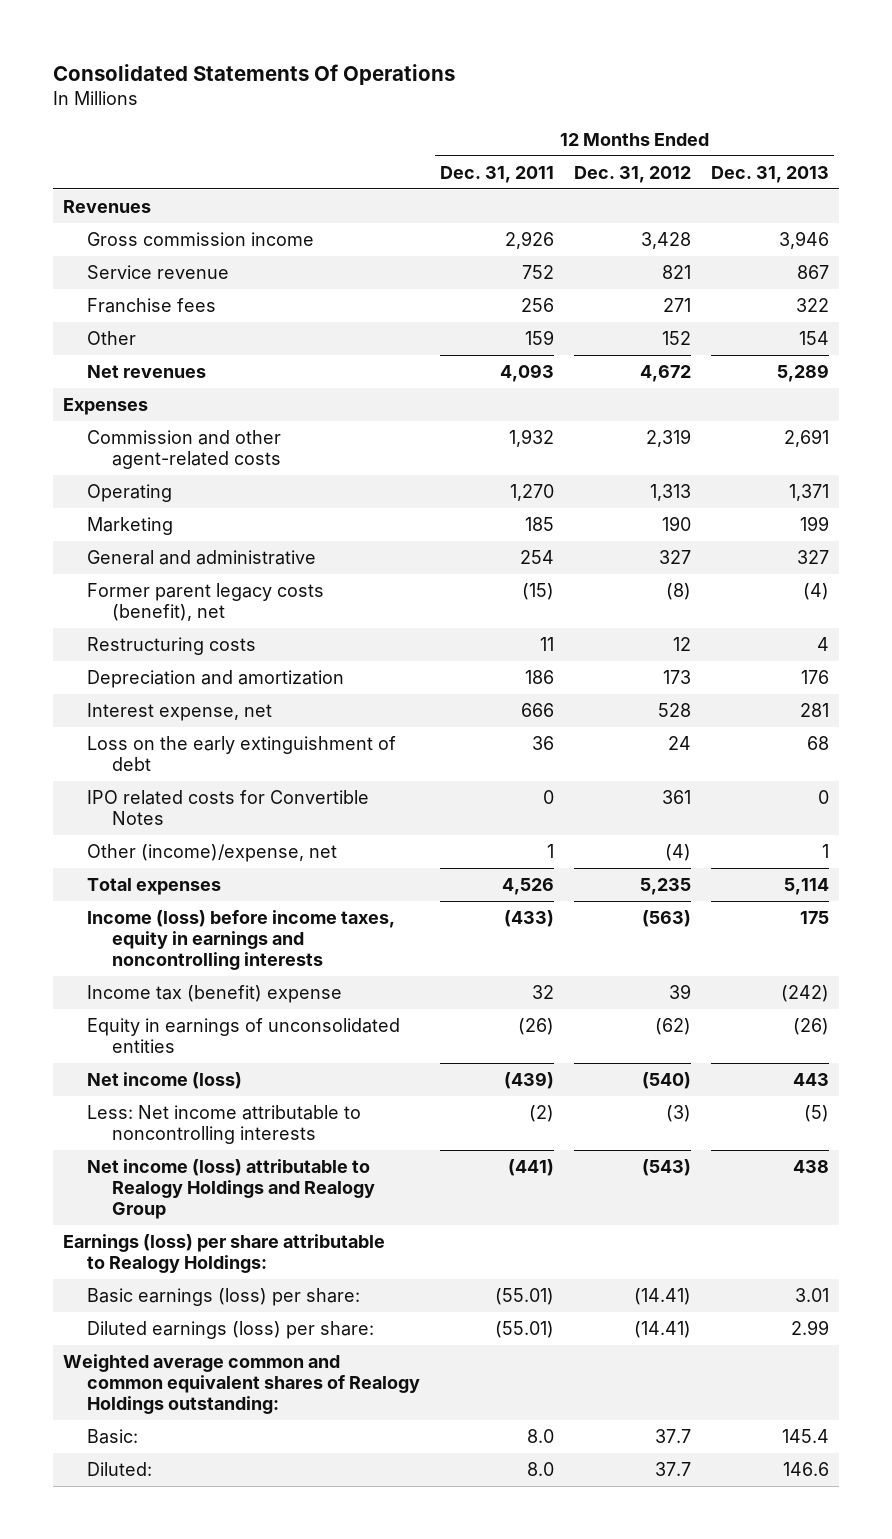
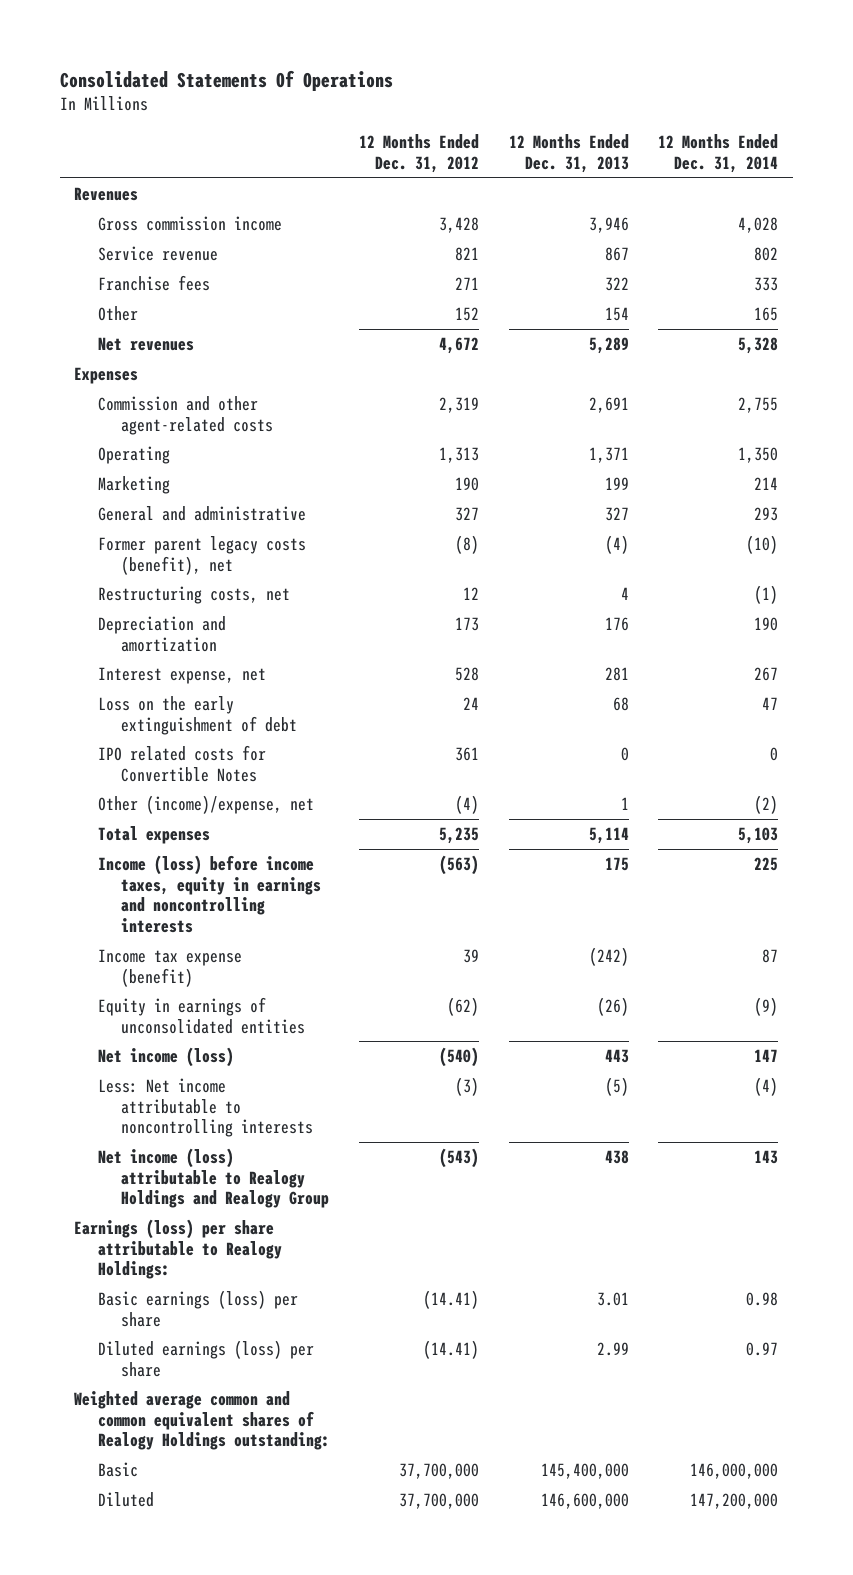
[440,165,555,183] Dec. 31, 2011 -> none
none -> [658,134,779,174] 12 Months Ended Dec. 31, 2014
[87,637,257,656] Restructuring costs -> [97,585,290,604] Restructuring costs, net
[87,985,343,1004] Income tax (benefit) expense -> [97,948,242,987] Income tax expense (benefit)
[87,1288,361,1307] Basic earnings (loss) per share: -> [97,1289,298,1327] Basic earnings (loss) per share
[87,1321,375,1340] Diluted earnings (loss) per share: -> [97,1339,314,1377] Diluted earnings (loss) per share
[87,1429,139,1445] Basic: -> [97,1461,138,1477] Basic
[655,1429,692,1444] 37.7 -> [399,1462,480,1479] 37,700,000
[781,1429,829,1444] 145.4 -> [540,1462,629,1479] 145,400,000
[87,1462,153,1477] Diluted: -> [97,1491,154,1507] Diluted
[655,1462,692,1477] 37.7 -> [399,1492,480,1509] 37,700,000
[782,1462,829,1477] 146.6 -> [540,1492,629,1509] 146,600,000

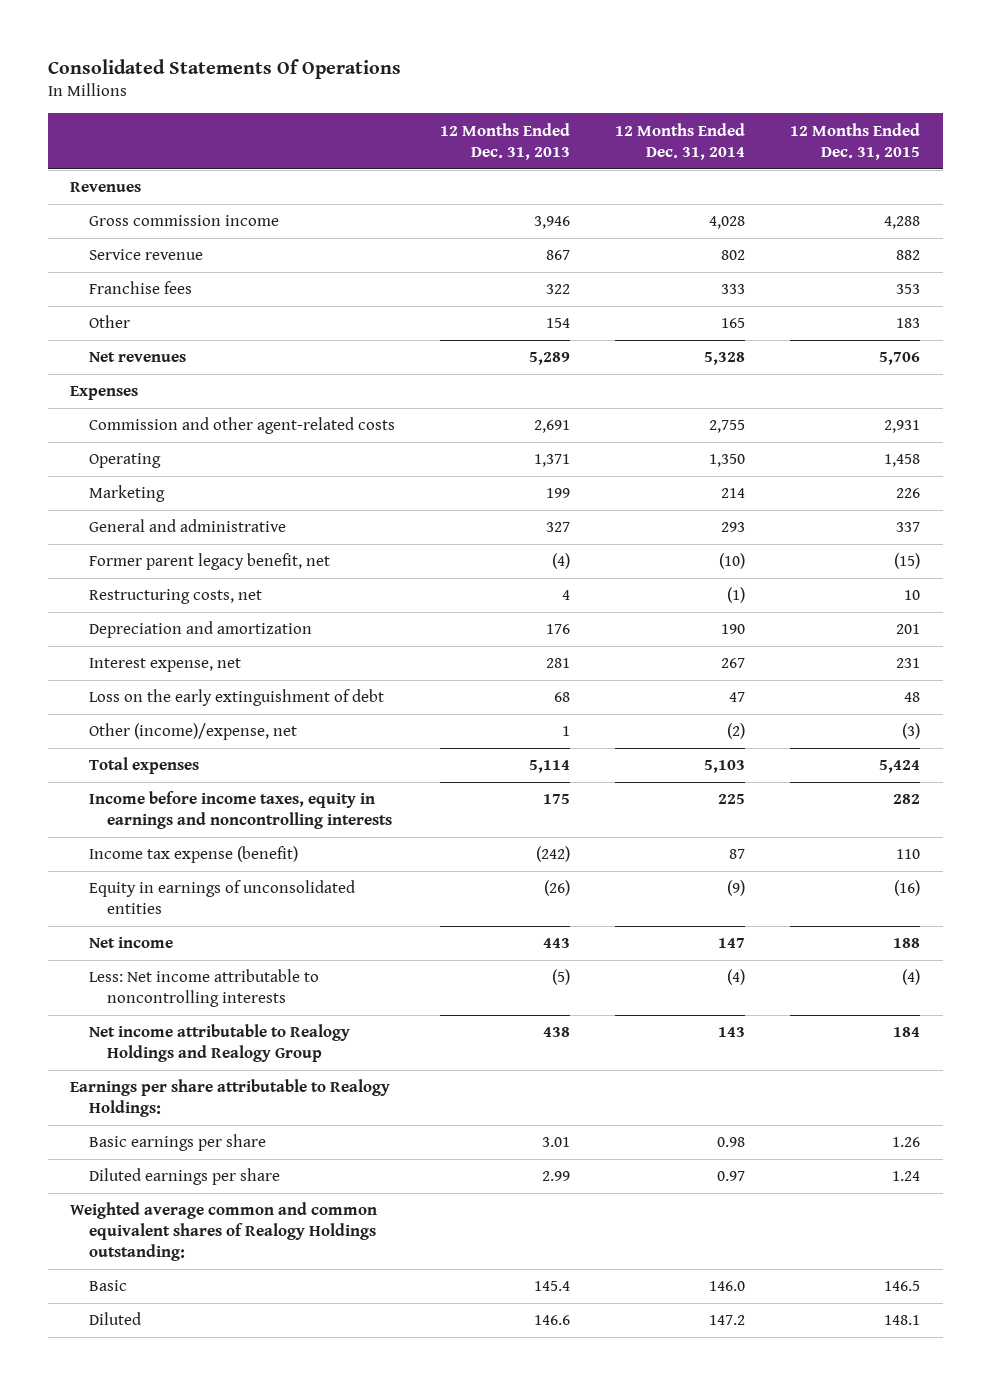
[359,134,480,174] 12 Months Ended Dec. 31, 2012 -> none
none -> [790,122,921,160] 12 Months Ended Dec. 31, 2015
[97,535,306,575] Former parent legacy costs (benefit), net -> [88,553,330,571] Former parent legacy benefit, net
[97,744,266,782] IPO related costs for Convertible Notes -> none
[97,854,321,933] Income (loss) before income taxes, equity in earnings and noncontrolling interests -> [88,791,393,830] Income before income taxes, equity in earnings and noncontrolling interests
[97,1046,234,1067] Net income (loss) -> [88,937,173,949] Net income
[97,1147,329,1209] Net income (loss) attributable to Realogy Holdings and Realogy Group -> [88,1024,350,1063] Net income attributable to Realogy Holdings and Realogy Group
[74,1218,282,1280] Earnings (loss) per share attributable to Realogy Holdings: -> [70,1079,391,1118] Earnings per share attributable to Realogy Holdings:
[97,1289,298,1327] Basic earnings (loss) per share -> [88,1134,266,1152] Basic earnings per share
[97,1339,314,1377] Diluted earnings (loss) per share -> [88,1168,280,1186] Diluted earnings per share
[540,1462,629,1479] 145,400,000 -> [533,1281,570,1292] 145.4
[690,1462,779,1479] 146,000,000 -> [709,1281,746,1292] 146.0
[540,1492,629,1509] 146,600,000 -> [533,1315,570,1326] 146.6
[690,1492,779,1509] 147,200,000 -> [709,1315,746,1326] 147.2

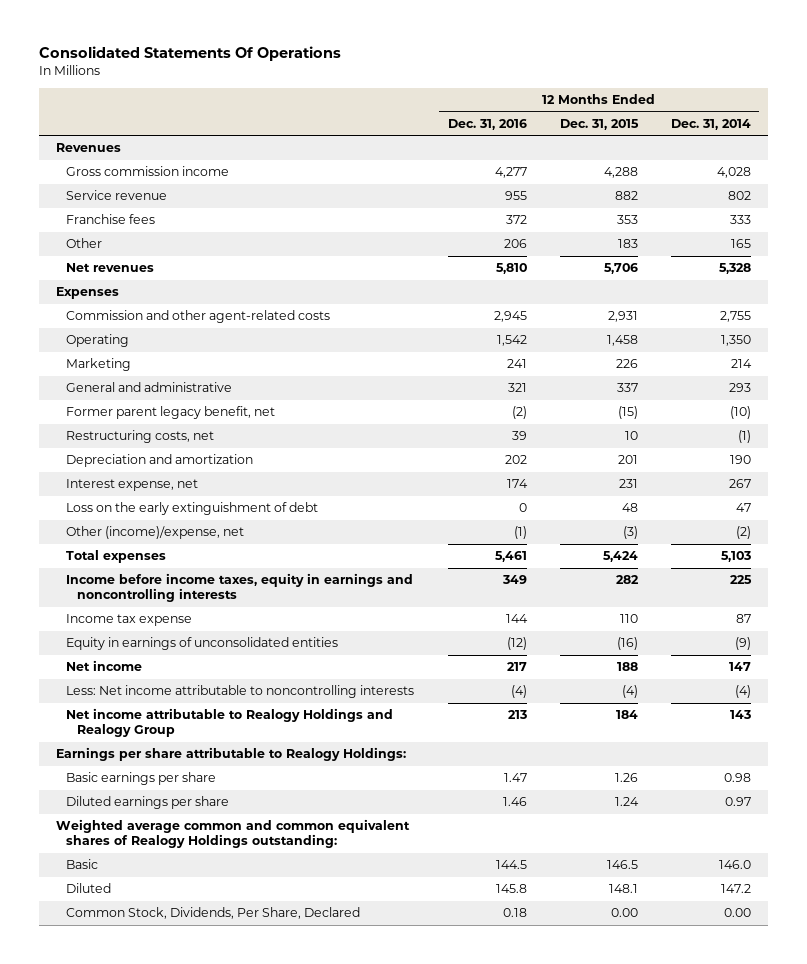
[439,122,570,160] 12 Months Ended Dec. 31, 2013 -> none
none -> [447,118,527,130] Dec. 31, 2016
[88,846,298,864] Income tax expense (benefit) -> [66,614,193,627] Income tax expense
none -> [66,907,361,920] Common Stock, Dividends, Per Share, Declared

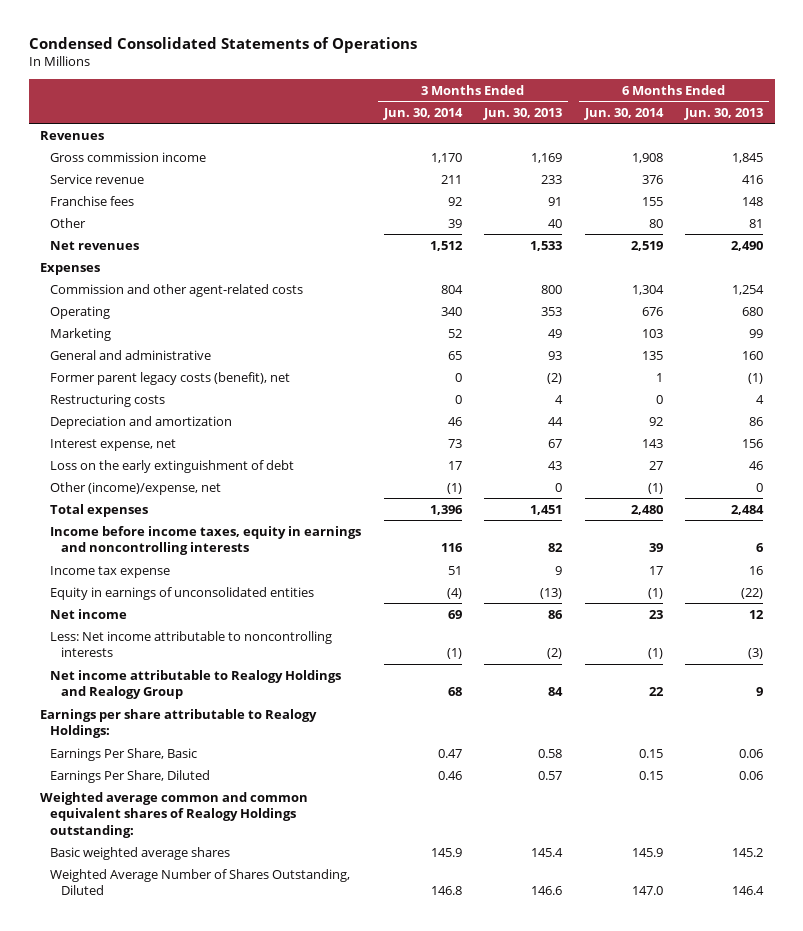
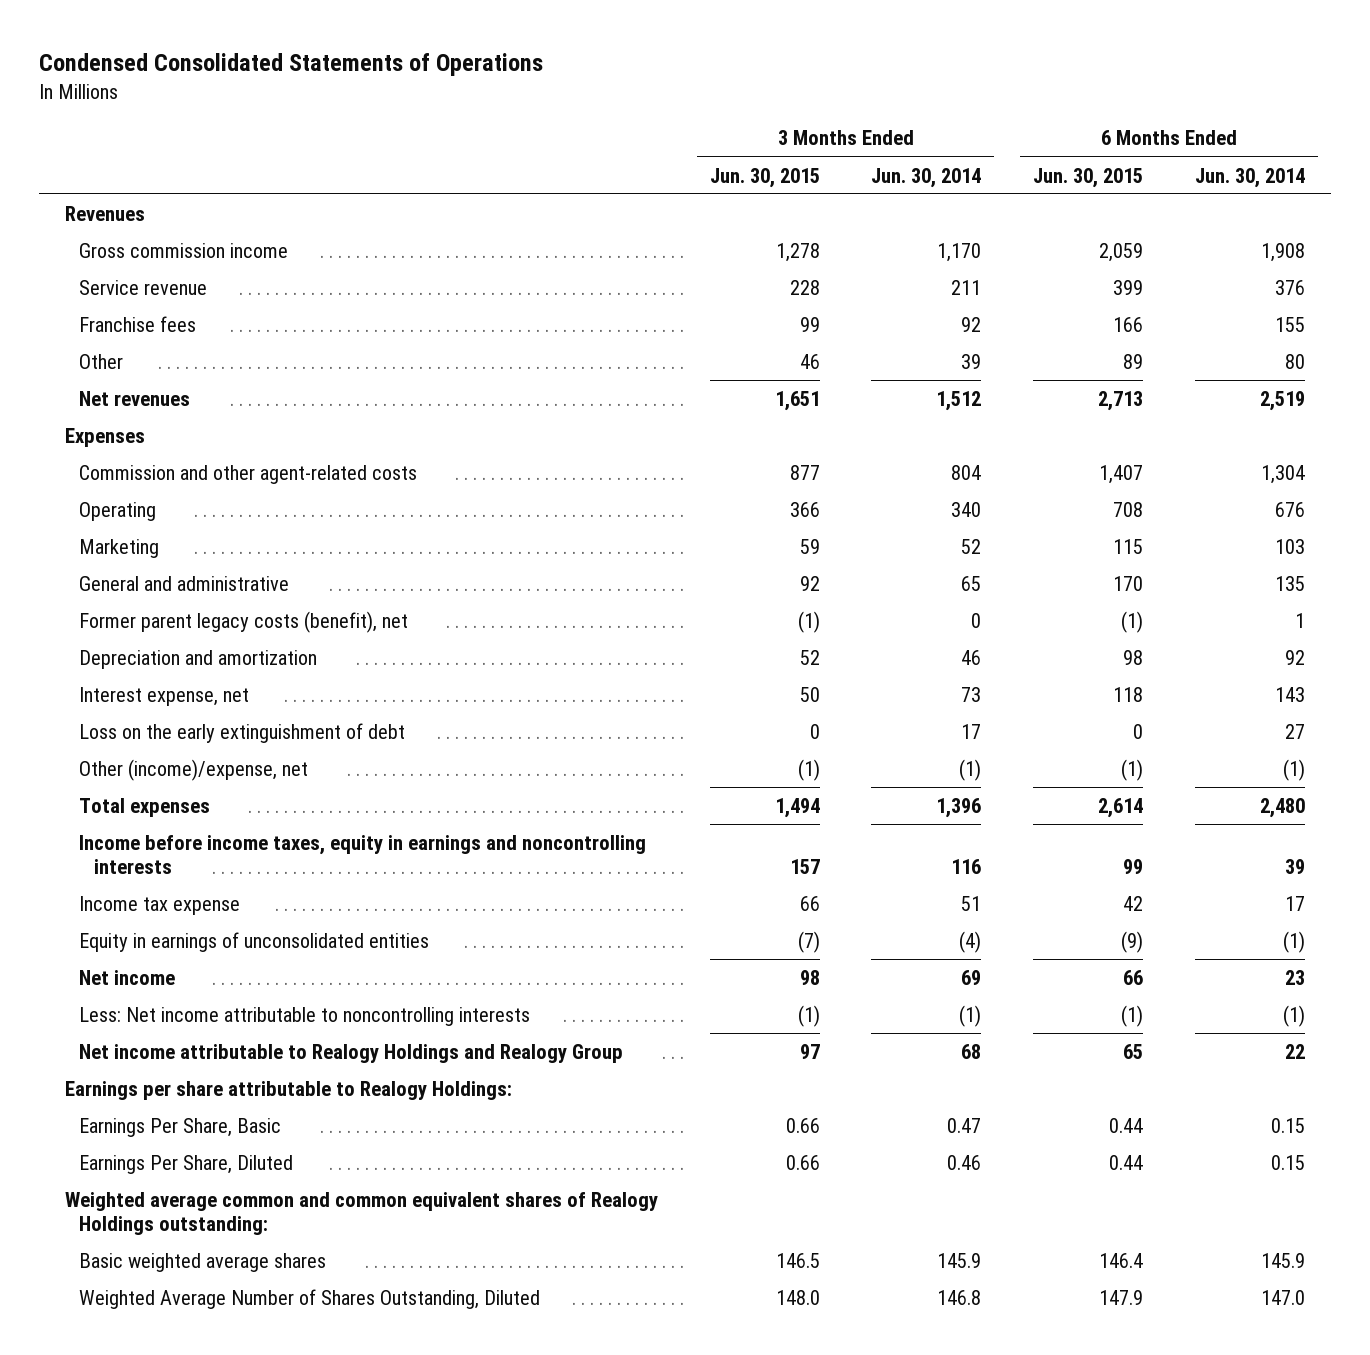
[483,107,563,120] Jun. 30, 2013 -> none
[684,107,764,120] Jun. 30, 2013 -> none
none -> [709,167,820,188] Jun. 30, 2015
none -> [1033,167,1144,188] Jun. 30, 2015
[50,393,166,407] Restructuring costs -> none

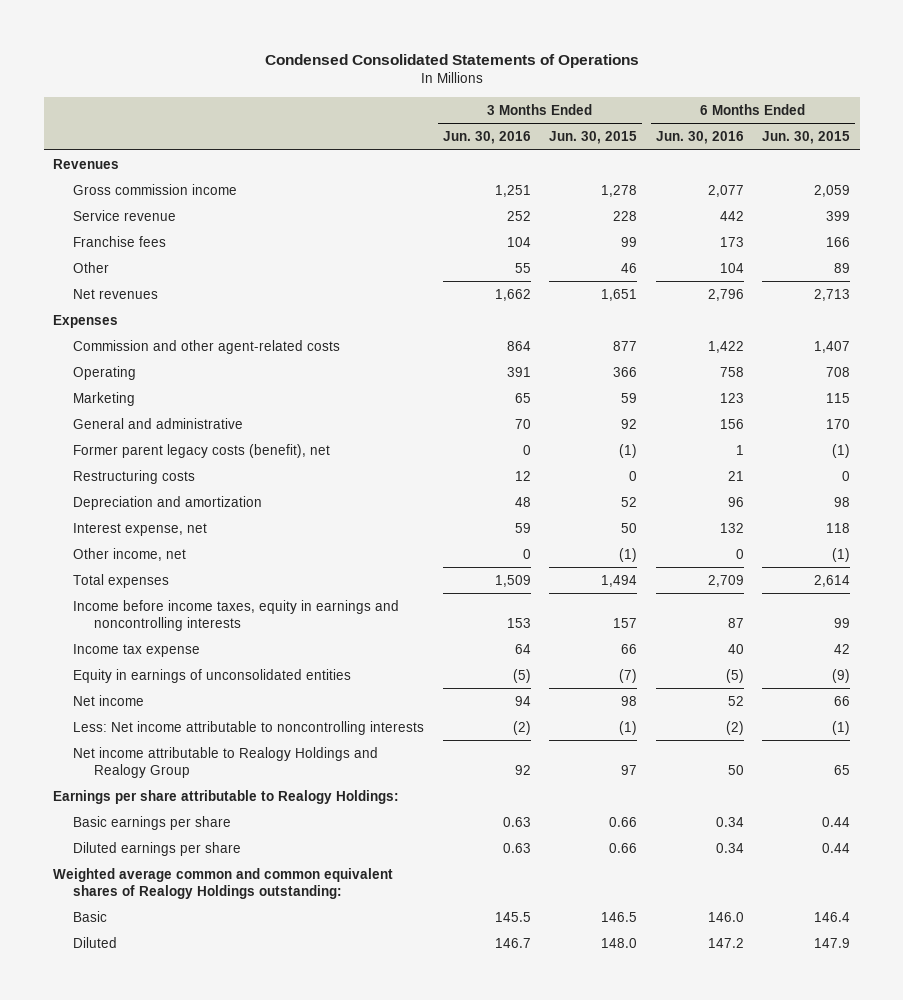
[871,167,982,188] Jun. 30, 2014 -> none
[1195,167,1306,188] Jun. 30, 2014 -> none
none -> [442,131,531,145] Jun. 30, 2016
none -> [655,131,744,145] Jun. 30, 2016
none -> [73,469,196,484] Restructuring costs
[79,722,406,743] Loss on the early extinguishment of debt -> none
[79,758,309,781] Other (income)/expense, net -> [73,547,187,561] Other income, net
[79,1117,282,1137] Earnings Per Share, Basic -> [73,815,232,830] Basic earnings per share
[79,1154,294,1174] Earnings Per Share, Diluted -> [73,841,242,856] Diluted earnings per share
[79,1252,327,1272] Basic weighted average shares -> [73,910,108,922] Basic
[79,1288,541,1309] Weighted Average Number of Shares Outstanding, Diluted -> [73,936,118,948] Diluted

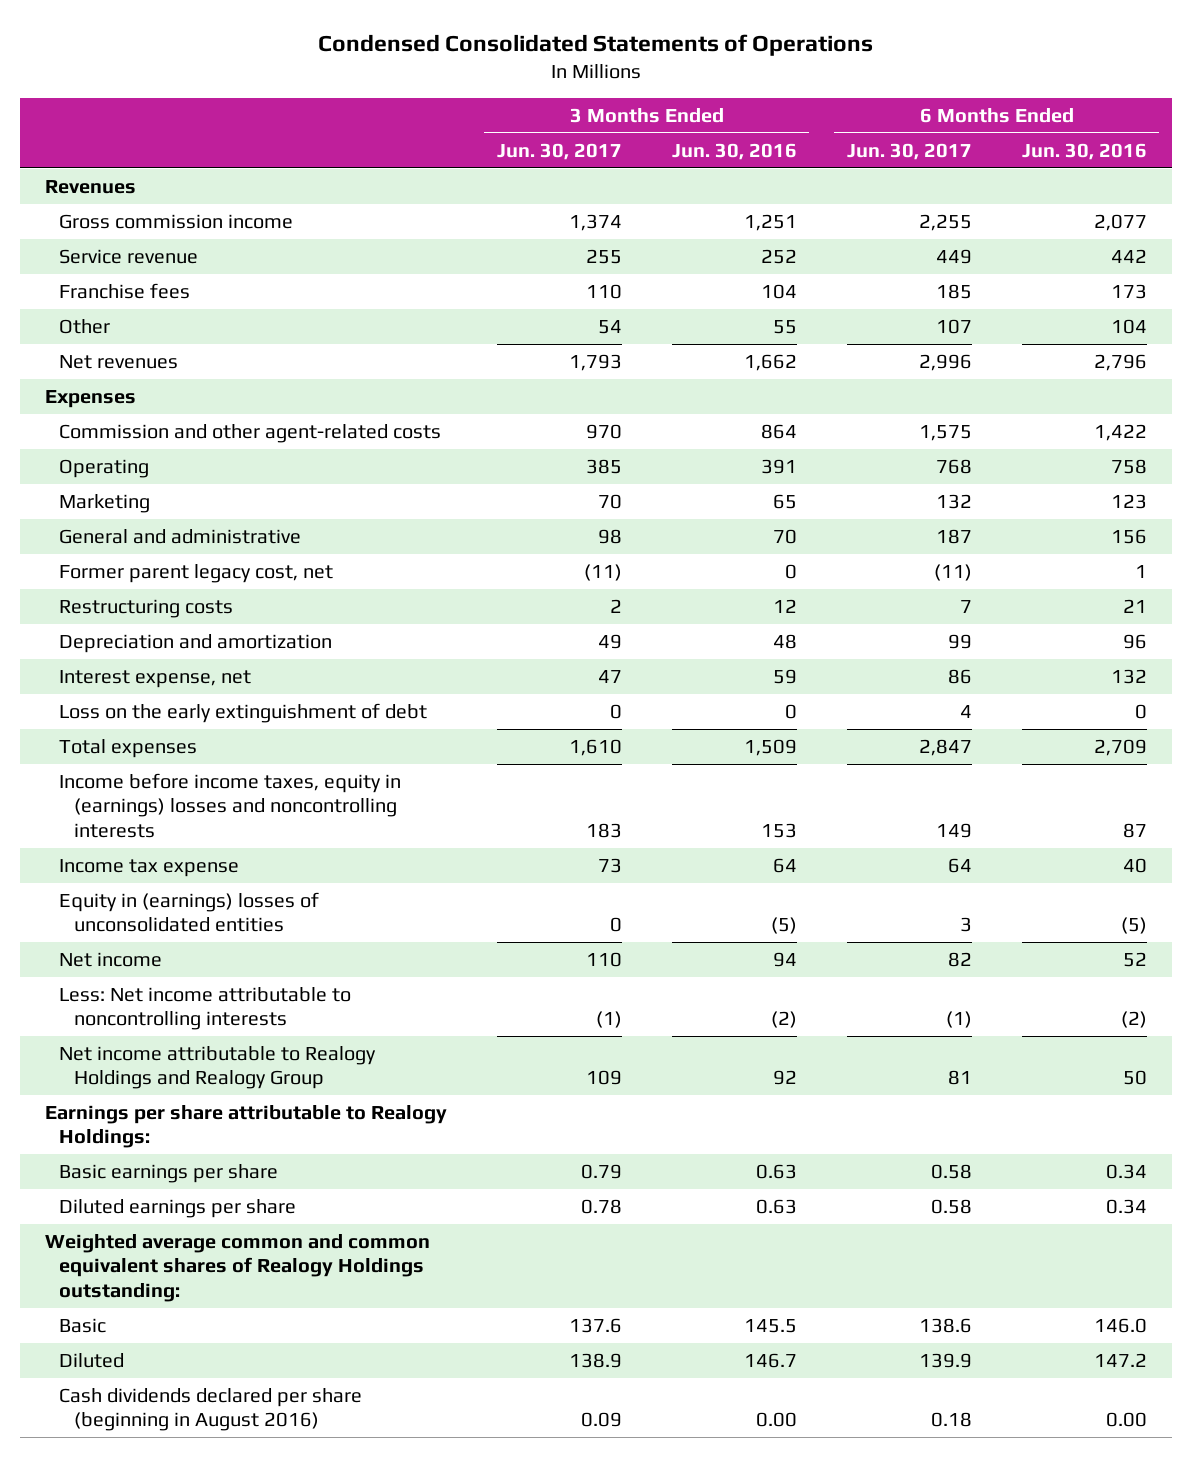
[549,131,638,145] Jun. 30, 2015 -> none
[762,131,851,145] Jun. 30, 2015 -> none
none -> [496,142,622,160] Jun. 30, 2017
none -> [846,142,972,160] Jun. 30, 2017
[73,443,331,458] Former parent legacy costs (benefit), net -> [59,563,334,583] Former parent legacy cost, net
[73,547,187,561] Other income, net -> none
none -> [59,702,428,723] Loss on the early extinguishment of debt
[73,599,400,631] Income before income taxes, equity in earnings and noncontrolling interests -> [59,772,402,838] Income before income taxes, equity in (earnings) losses and noncontrolling interests
[73,668,352,683] Equity in earnings of unconsolidated entities -> [59,891,320,933] Equity in (earnings) losses of unconsolidated entities
none -> [59,1387,363,1432] Cash dividends declared per share (beginning in August 2016)

